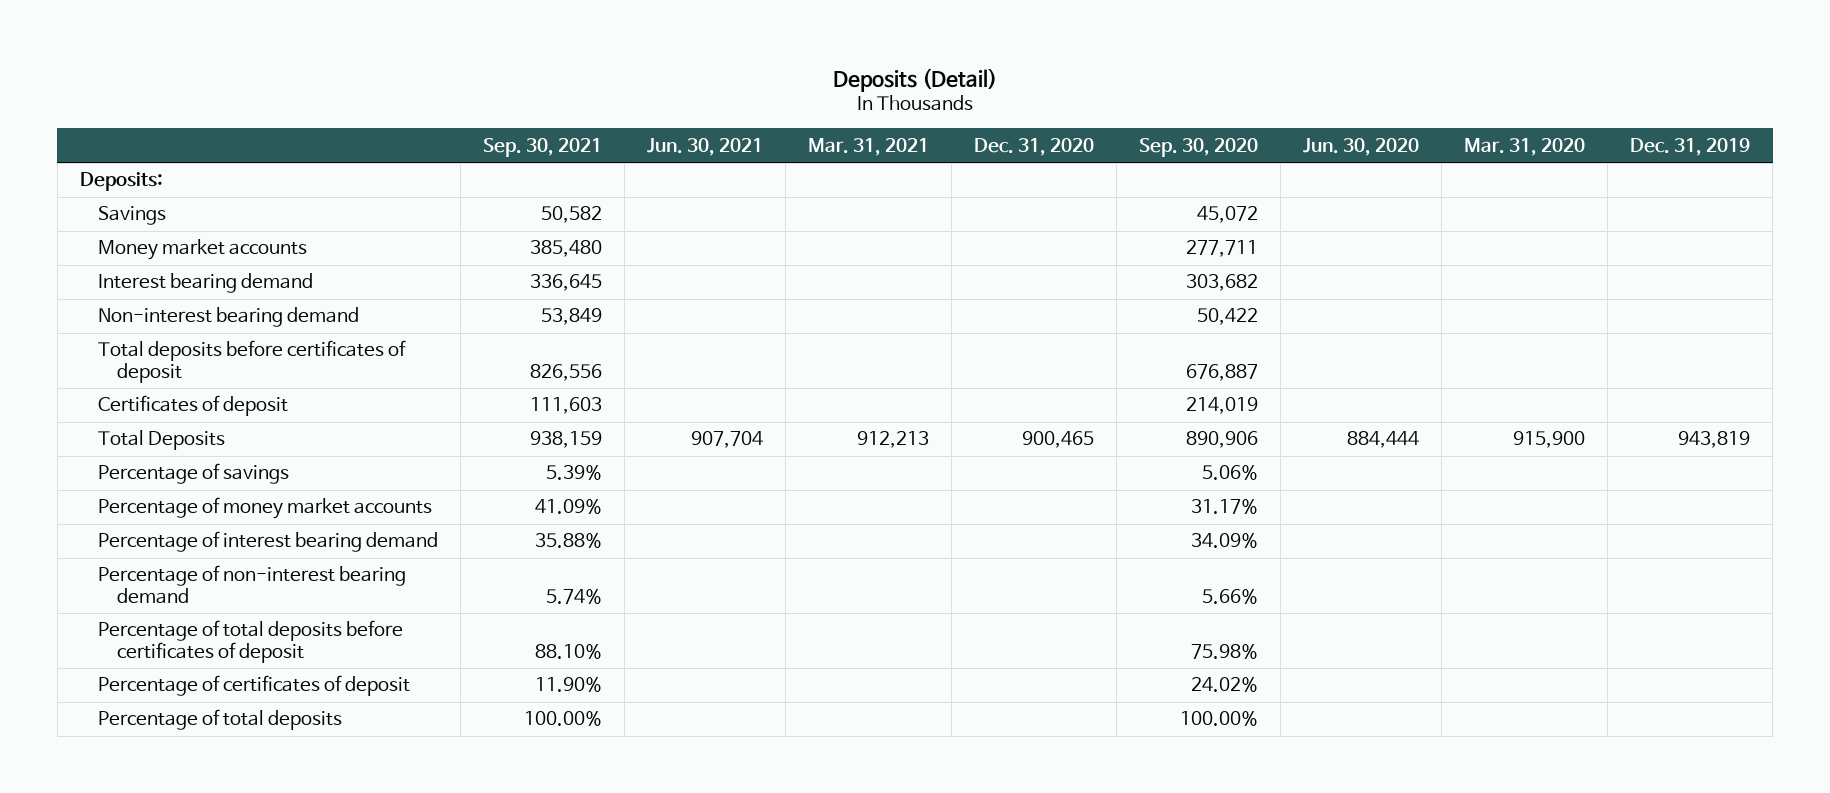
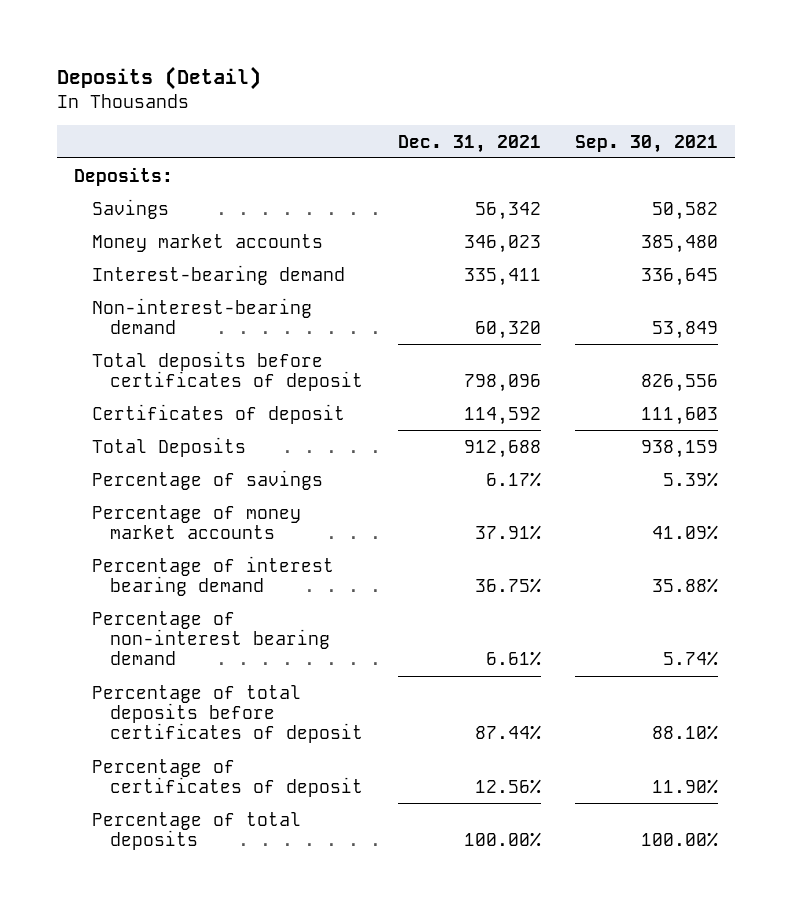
[647,137,764,156] Jun. 30, 2021 -> none
[808,137,930,156] Mar. 31, 2021 -> none
[974,137,1095,156] Dec. 31, 2020 -> none
[1139,137,1259,157] Sep. 30, 2020 -> none
[1303,137,1420,156] Jun. 30, 2020 -> none
[1464,137,1586,156] Mar. 31, 2020 -> none
[1630,137,1751,156] Dec. 31, 2019 -> none
none -> [397,134,541,153] Dec. 31, 2021
[98,273,314,294] Interest bearing demand -> [92,264,346,285] Interest-bearing demand
[98,307,360,328] Non-interest bearing demand -> [92,297,313,334] Non-interest-bearing demand

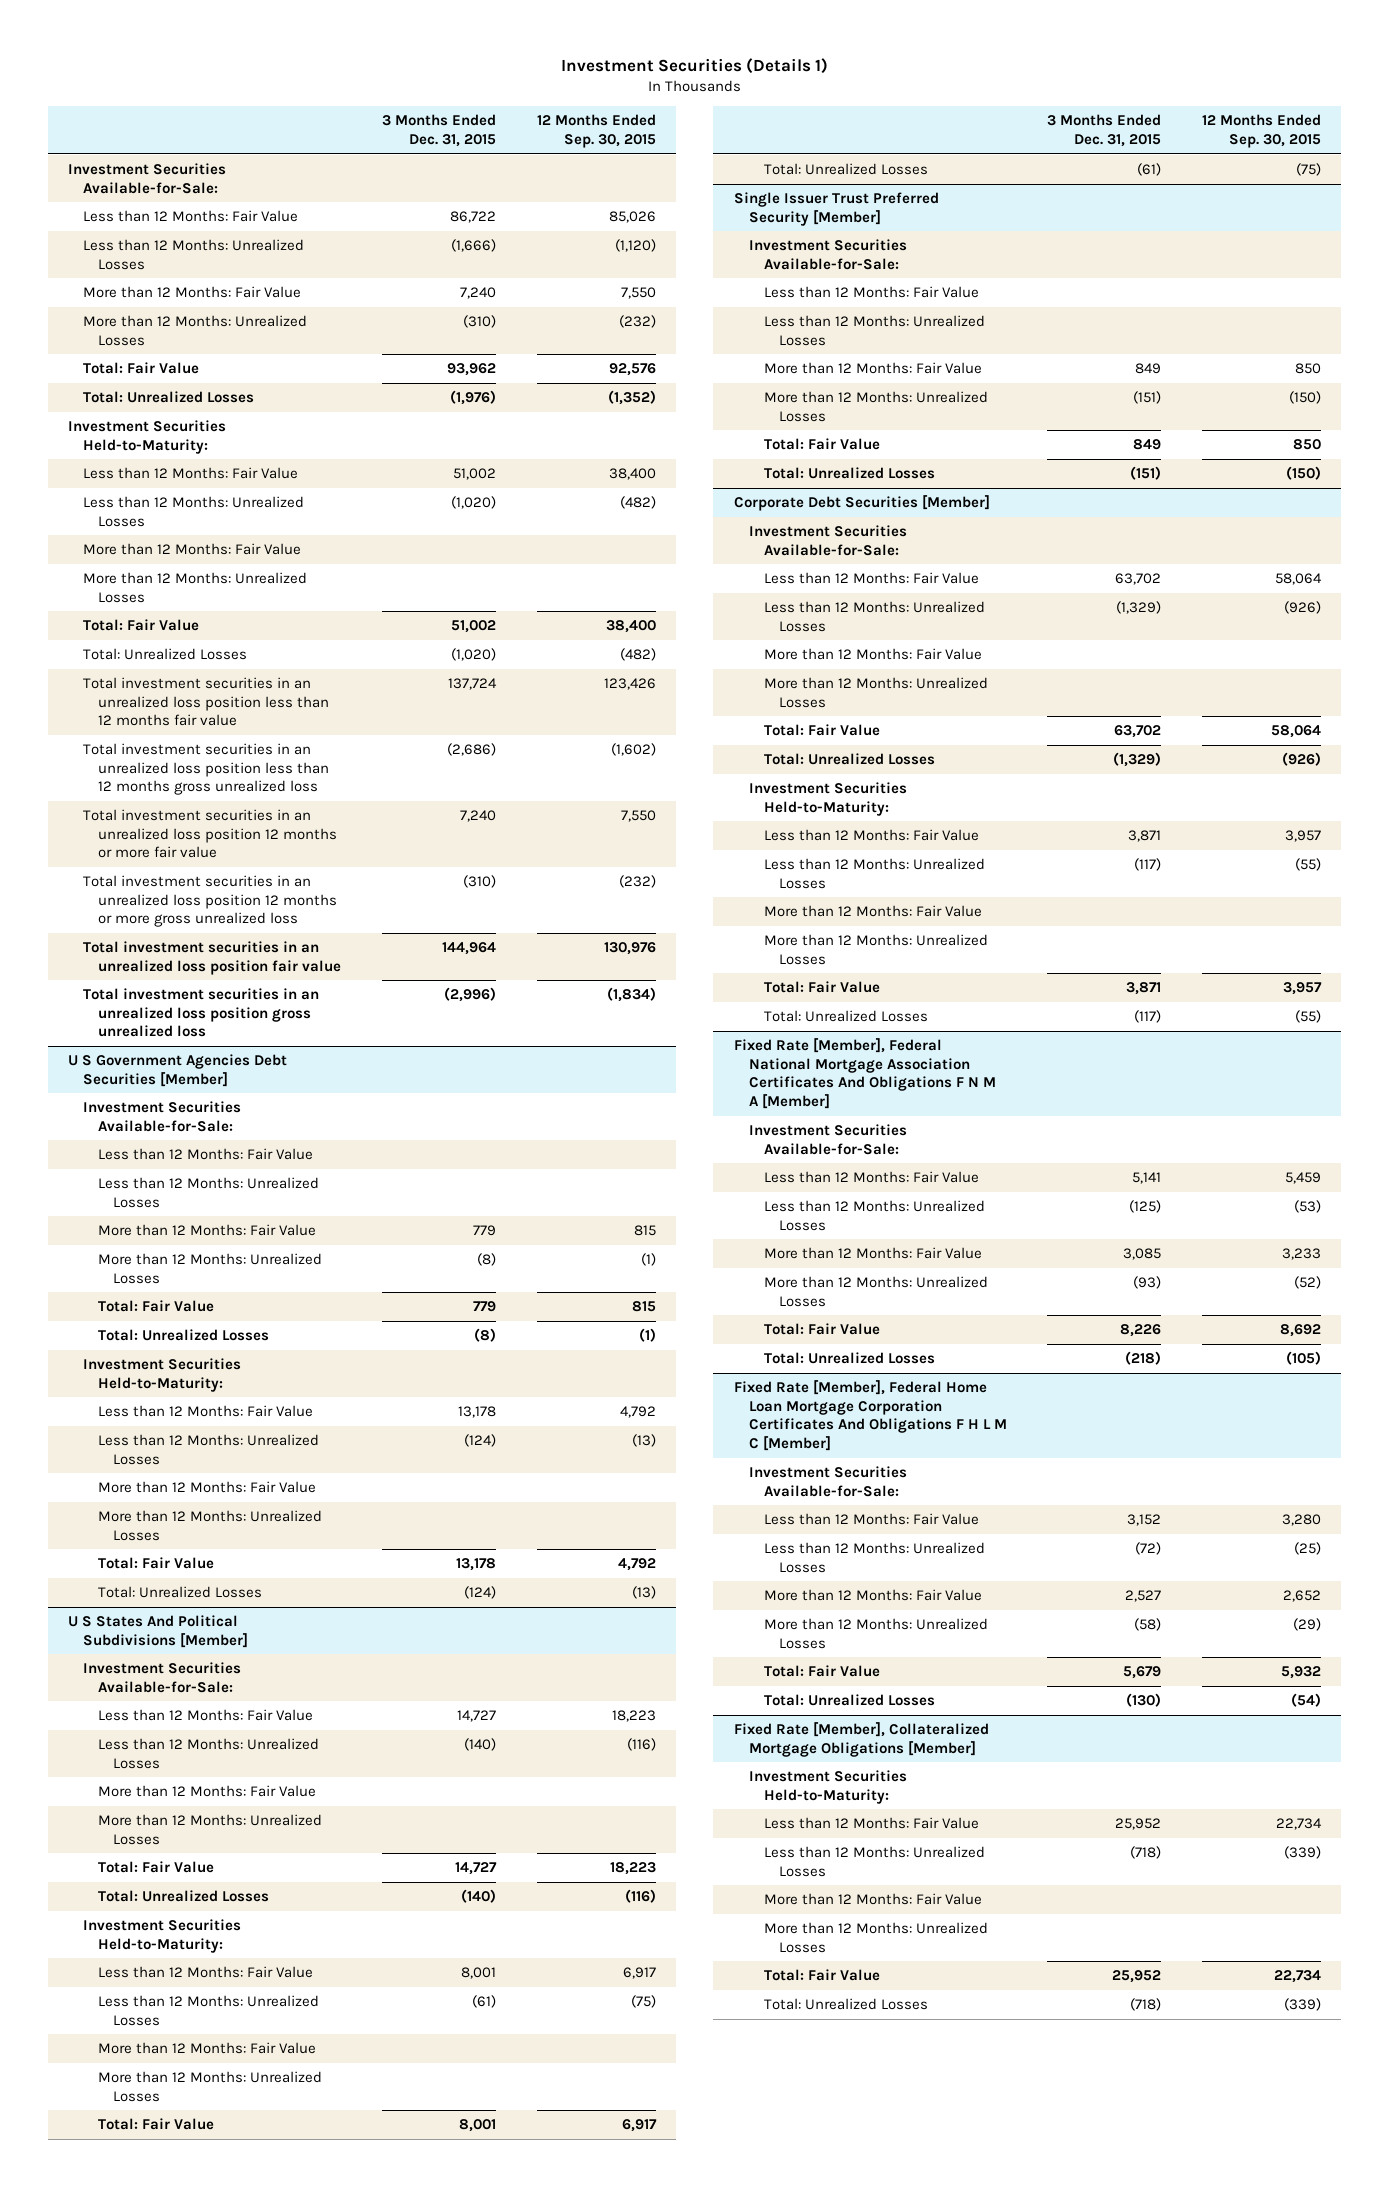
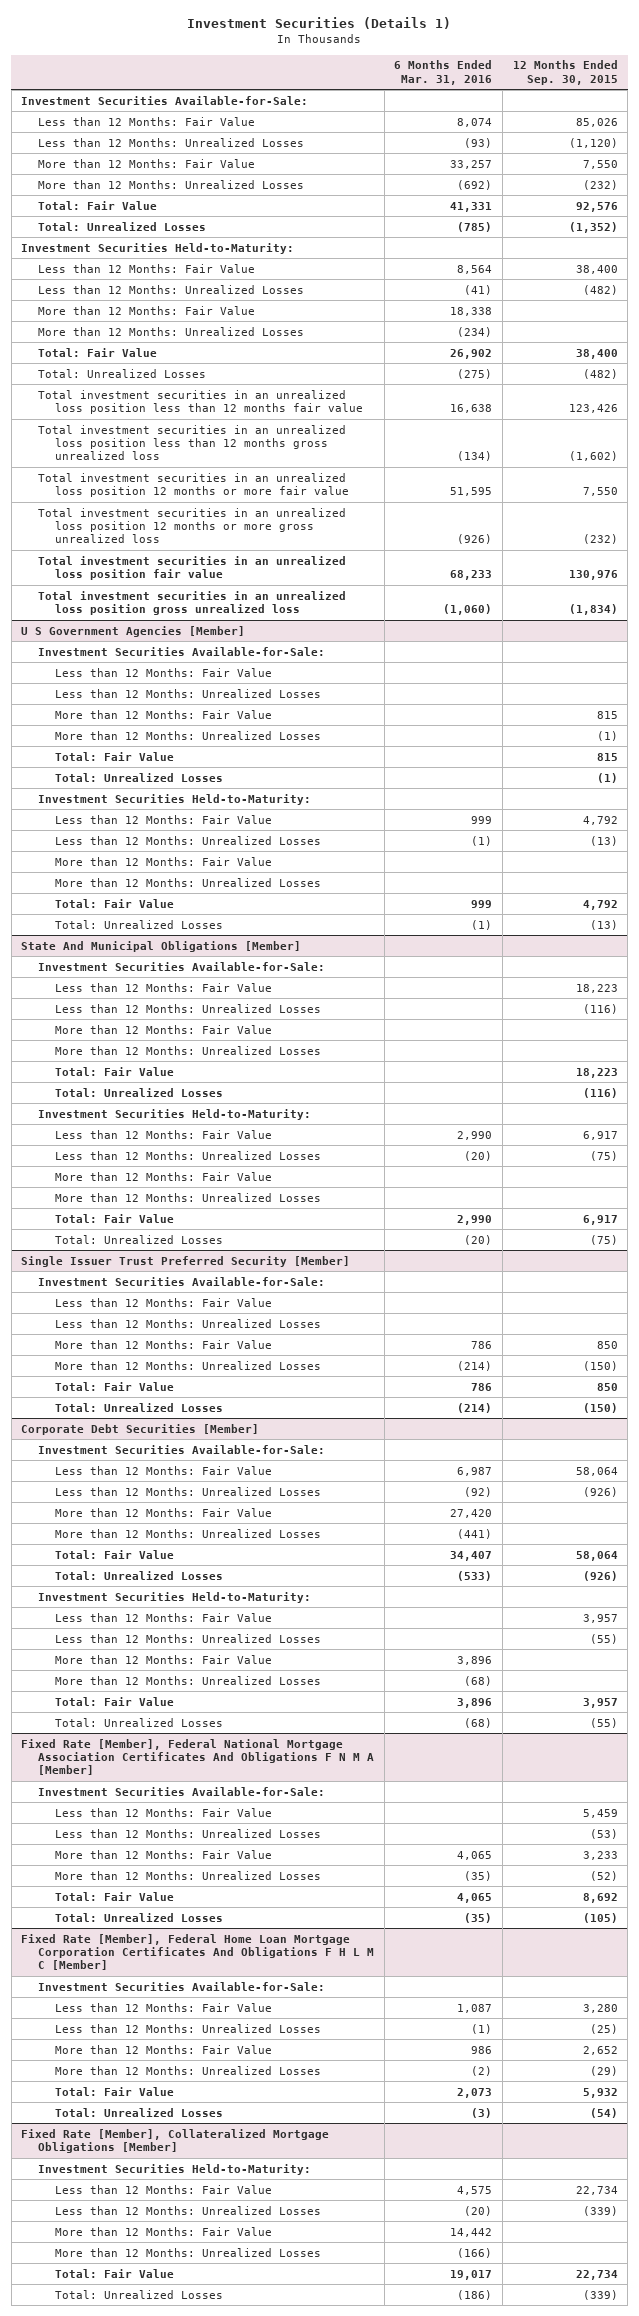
[382,114,497,148] 3 Months Ended Dec. 31, 2015 -> none
none -> [394,60,493,85] 6 Months Ended Mar. 31, 2016
[68,1054,288,1087] U S Government Agencies Debt Securities [Member] -> [21,625,246,637] U S Government Agencies [Member]
[68,1615,249,1648] U S States And Political Subdivisions [Member] -> [21,940,302,952] State And Municipal Obligations [Member]

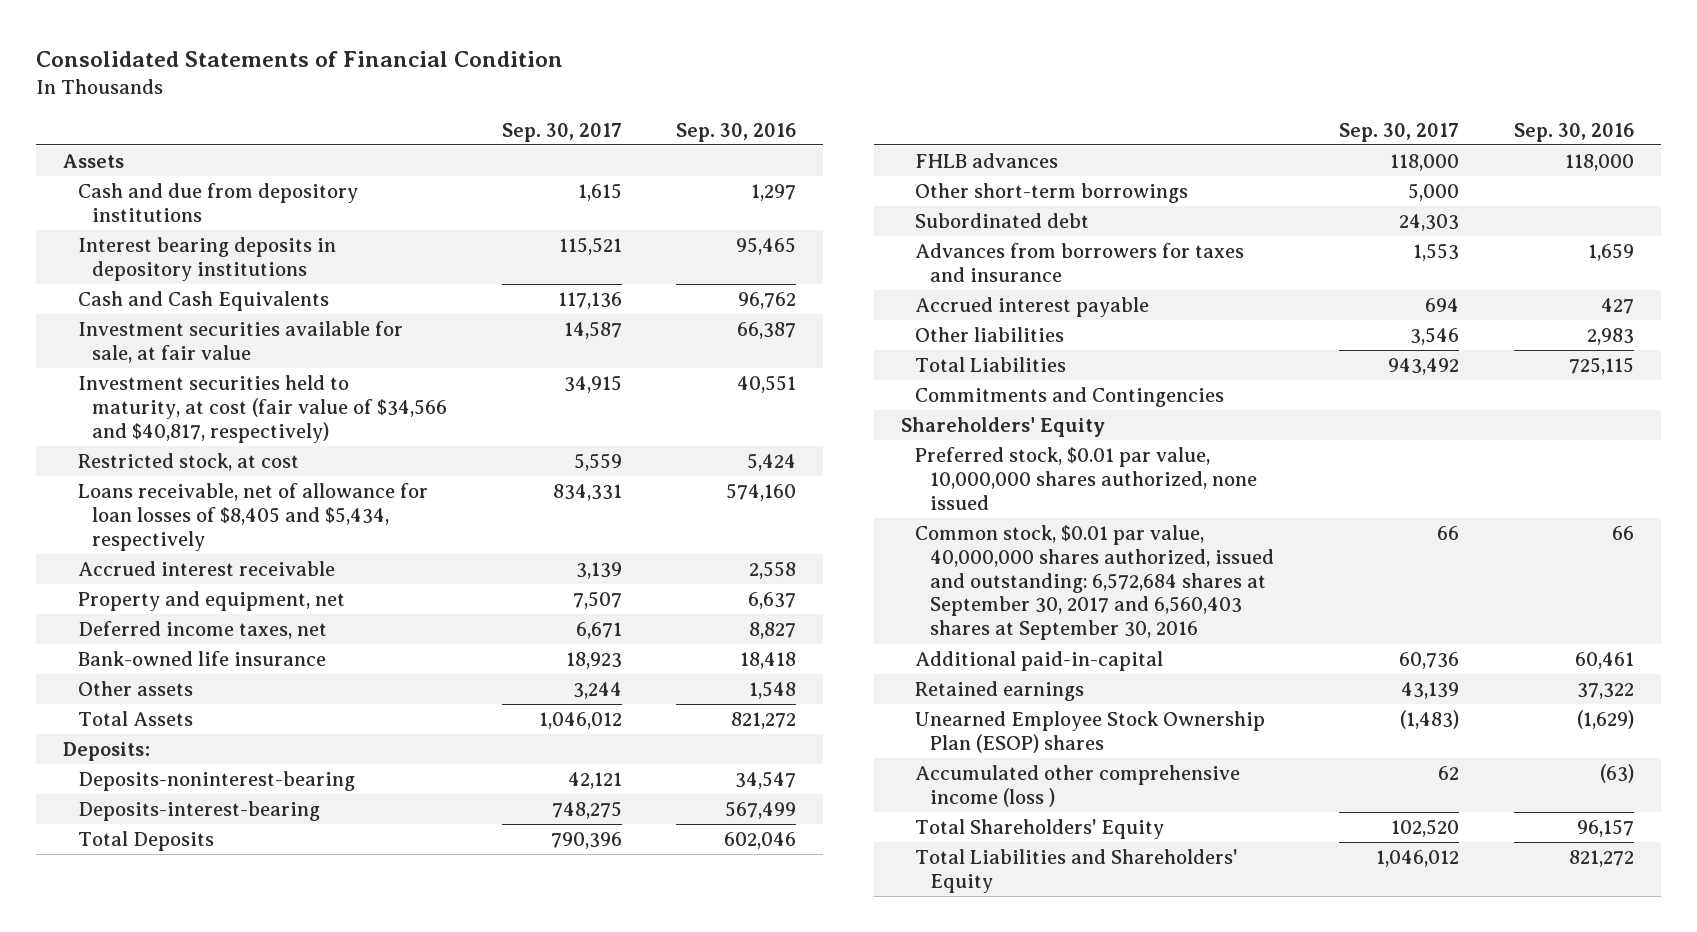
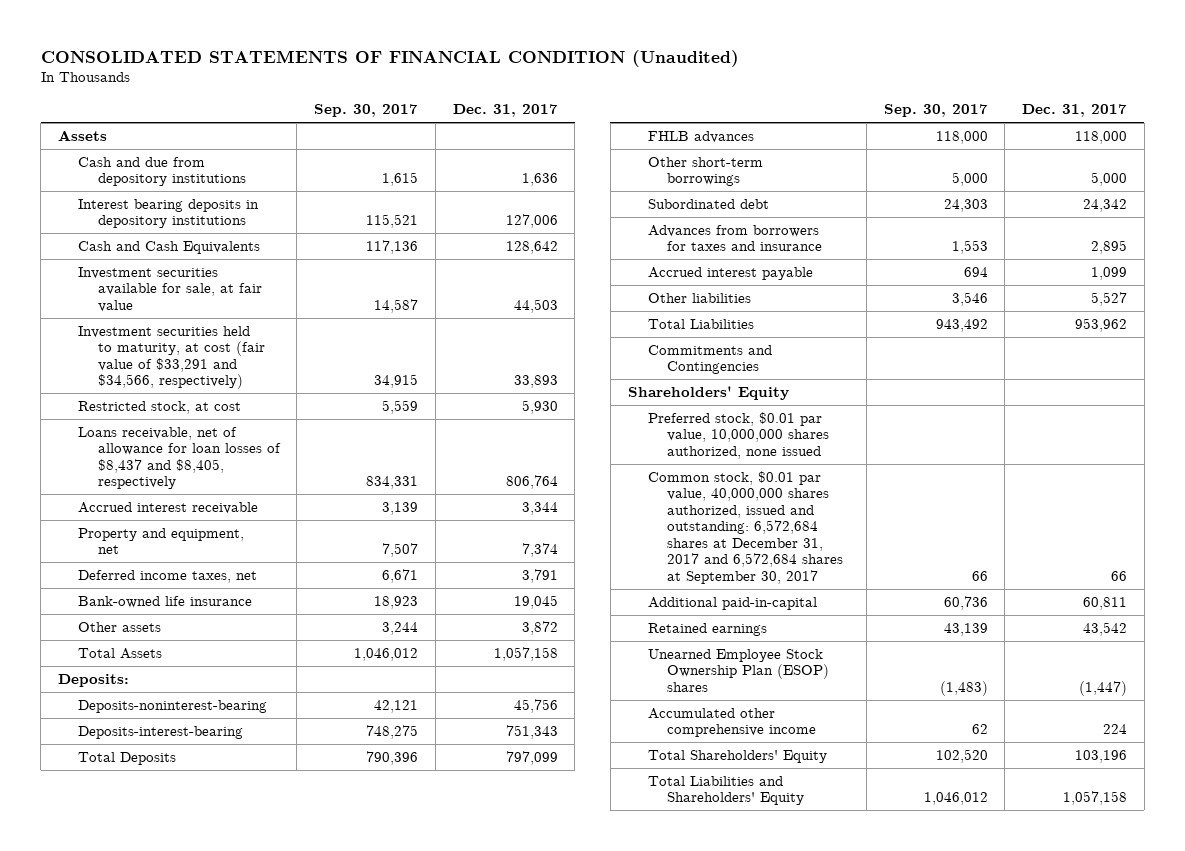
[35,51,563,68] Consolidated Statements of Financial Condition -> [40,49,739,67] CONSOLIDATED STATEMENTS OF FINANCIAL CONDITION (Unaudited)
[675,122,796,142] Sep. 30, 2016 -> none
none -> [452,104,558,118] Dec. 31, 2017
[77,375,448,443] Investment securities held to maturity, at cost (fair value of $34,566 and $40,817, respectively) -> [77,325,265,390] Investment securities held to maturity, at cost (fair value of $33,291 and $34,566, respectively)
[77,483,428,551] Loans receivable, net of allowance for loan losses of $8,405 and $5,434, respectively -> [77,426,281,490] Loans receivable, net of allowance for loan losses of $8,437 and $8,405, respectively
[915,525,1274,641] Common stock, $0.01 par value, 40,000,000 shares authorized, issued and outstanding: 6,572,684 shares at September 30, 2017 and 6,560,403 shares at September 30, 2016 -> [647,470,844,584] Common stock, $0.01 par value, 40,000,000 shares authorized, issued and outstanding: 6,572,684 shares at December 31, 2017 and 6,572,684 shares at September 30, 2017
[915,765,1241,807] Accumulated other comprehensive income (loss ) -> [647,707,817,738] Accumulated other comprehensive income

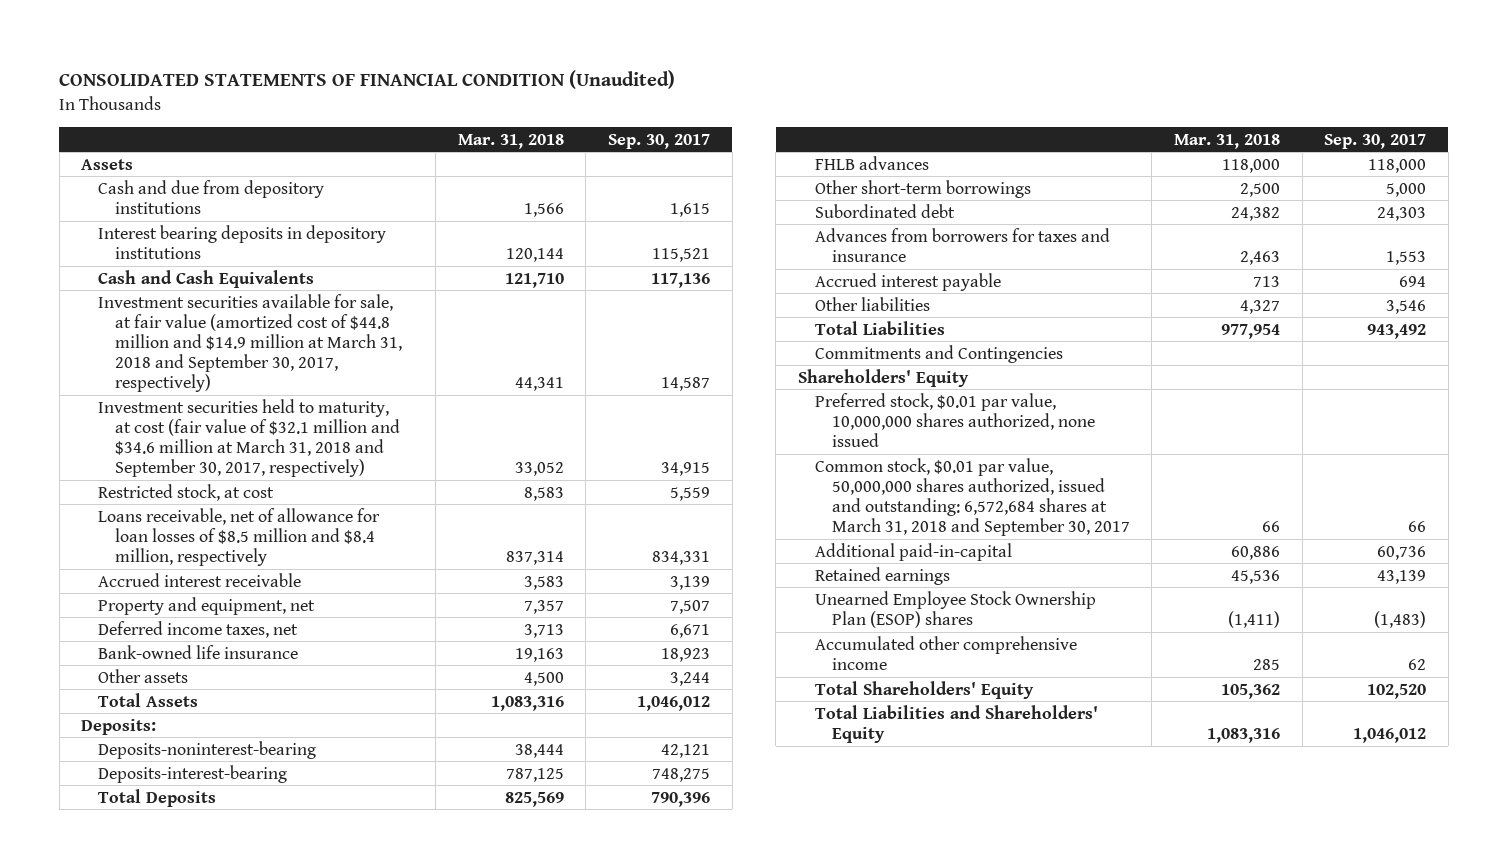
[452,104,558,118] Dec. 31, 2017 -> none
none -> [457,133,564,149] Mar. 31, 2018
[77,266,262,312] Investment securities available for sale, at fair value -> [98,293,403,393] Investment securities available for sale, at fair value (amortized cost of $44.8 million and $14.9 million at March 31, 2018 and September 30, 2017, respectively)
[77,325,265,390] Investment securities held to maturity, at cost (fair value of $33,291 and $34,566, respectively) -> [98,398,401,478] Investment securities held to maturity, at cost (fair value of $32.1 million and $34.6 million at March 31, 2018 and September 30, 2017, respectively)
[77,426,281,490] Loans receivable, net of allowance for loan losses of $8,437 and $8,405, respectively -> [98,507,381,566] Loans receivable, net of allowance for loan losses of $8.5 million and $8.4 million, respectively
[647,470,844,584] Common stock, $0.01 par value, 40,000,000 shares authorized, issued and outstanding: 6,572,684 shares at December 31, 2017 and 6,572,684 shares at September 30, 2017 -> [814,457,1130,537] Common stock, $0.01 par value, 50,000,000 shares authorized, issued and outstanding: 6,572,684 shares at March 31, 2018 and September 30, 2017

